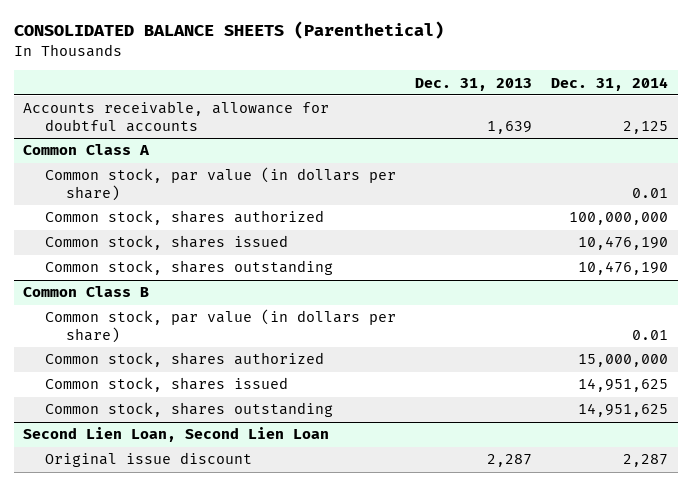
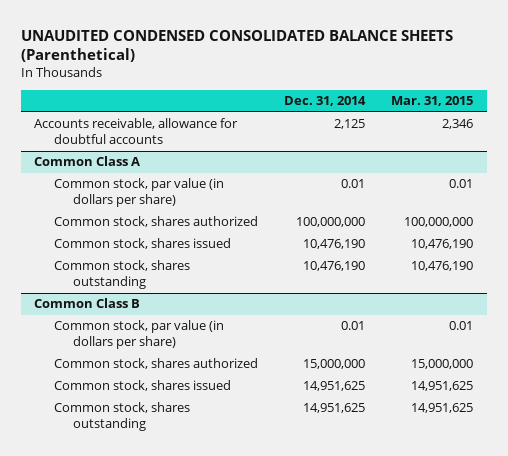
[13,21,444,40] CONSOLIDATED BALANCE SHEETS (Parenthetical) -> [21,29,454,63] UNAUDITED CONDENSED CONSOLIDATED BALANCE SHEETS (Parenthetical)
[415,77,533,91] Dec. 31, 2013 -> none
none -> [391,96,474,107] Mar. 31, 2015
[23,427,330,443] Second Lien Loan, Second Lien Loan -> none
[44,452,252,468] Original issue discount -> none

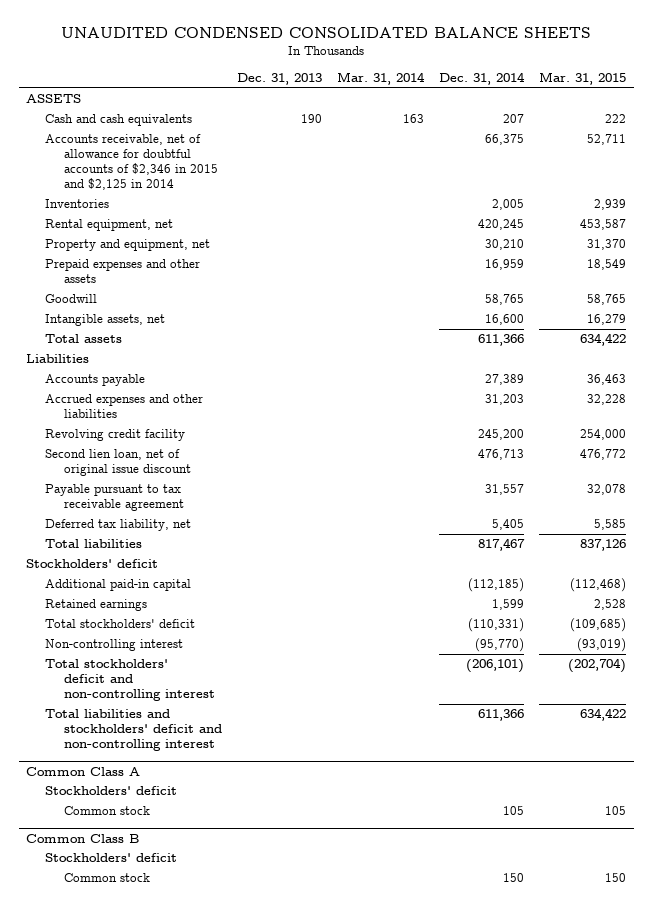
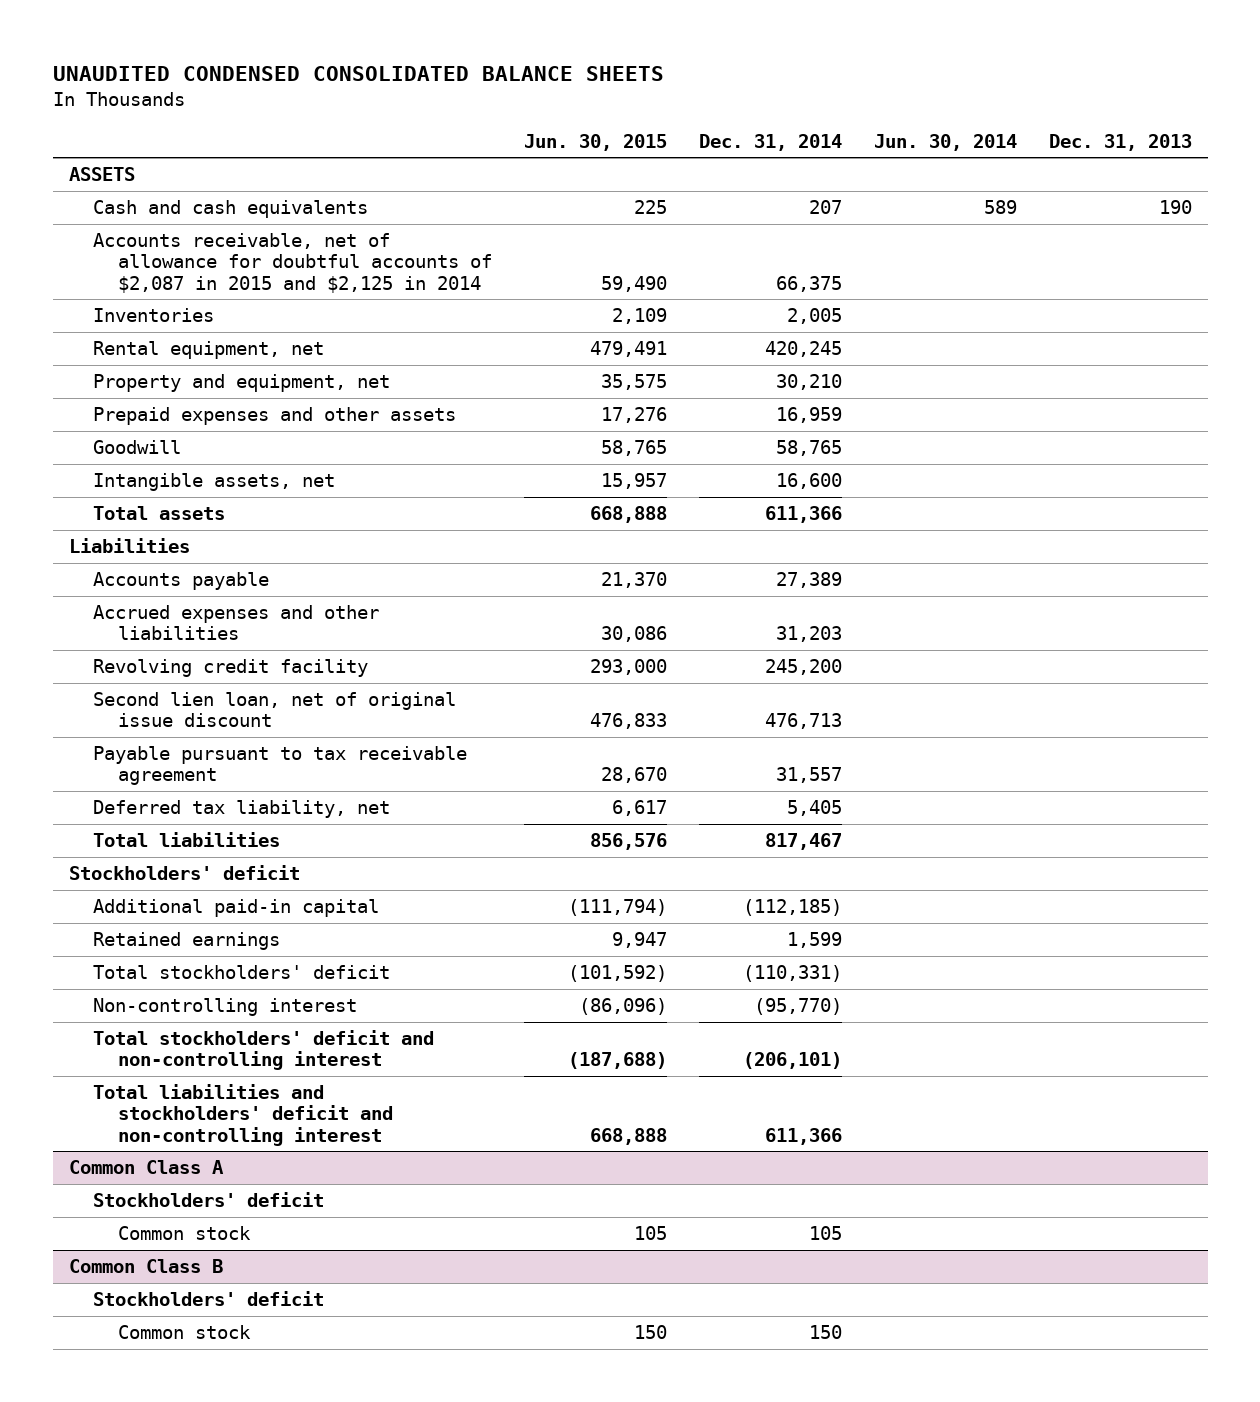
[336,72,425,86] Mar. 31, 2014 -> none
[539,72,627,86] Mar. 31, 2015 -> none
none -> [523,133,667,151] Jun. 30, 2015
none -> [873,133,1017,151] Jun. 30, 2014
[44,134,218,191] Accounts receivable, net of allowance for doubtful accounts of $2,346 in 2015 and $2,125 in 2014 -> [93,233,492,293] Accounts receivable, net of allowance for doubtful accounts of $2,087 in 2015 and $2,125 in 2014

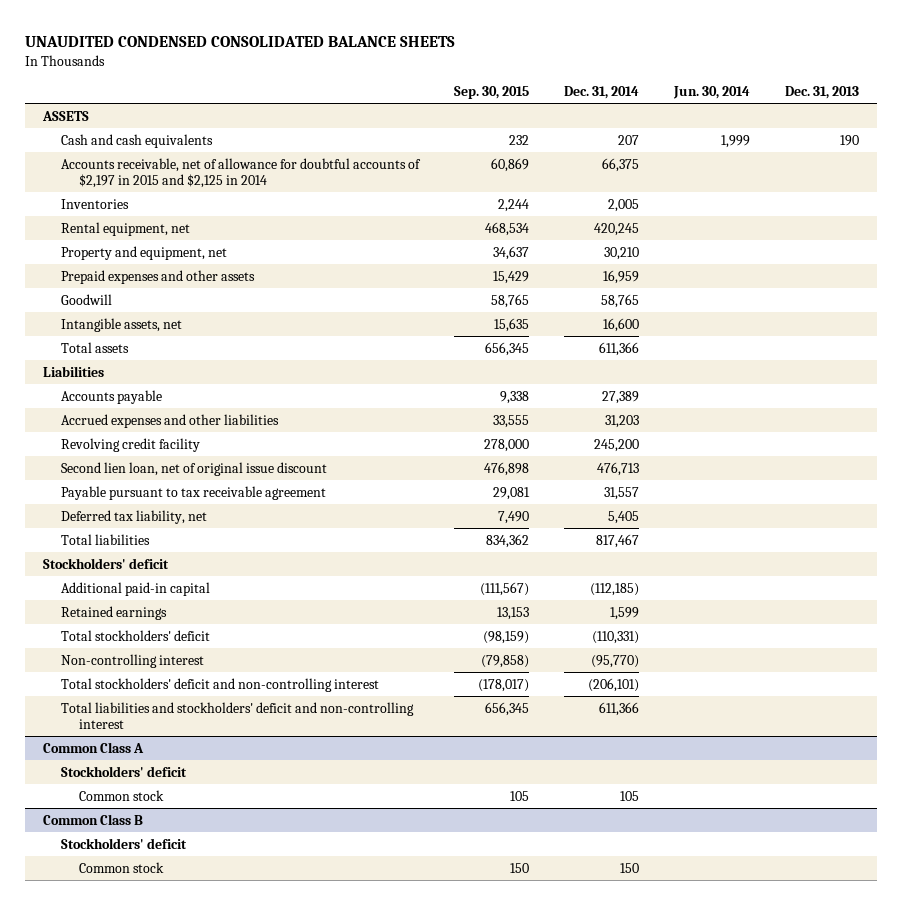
[523,133,667,151] Jun. 30, 2015 -> none
none -> [453,86,529,100] Sep. 30, 2015
[983,200,1017,215] 589 -> [721,134,751,148] 1,999
[93,233,492,293] Accounts receivable, net of allowance for doubtful accounts of $2,087 in 2015 and $2,125 in 2014 -> [60,157,421,189] Accounts receivable, net of allowance for doubtful accounts of $2,197 in 2015 and $2,125 in 2014

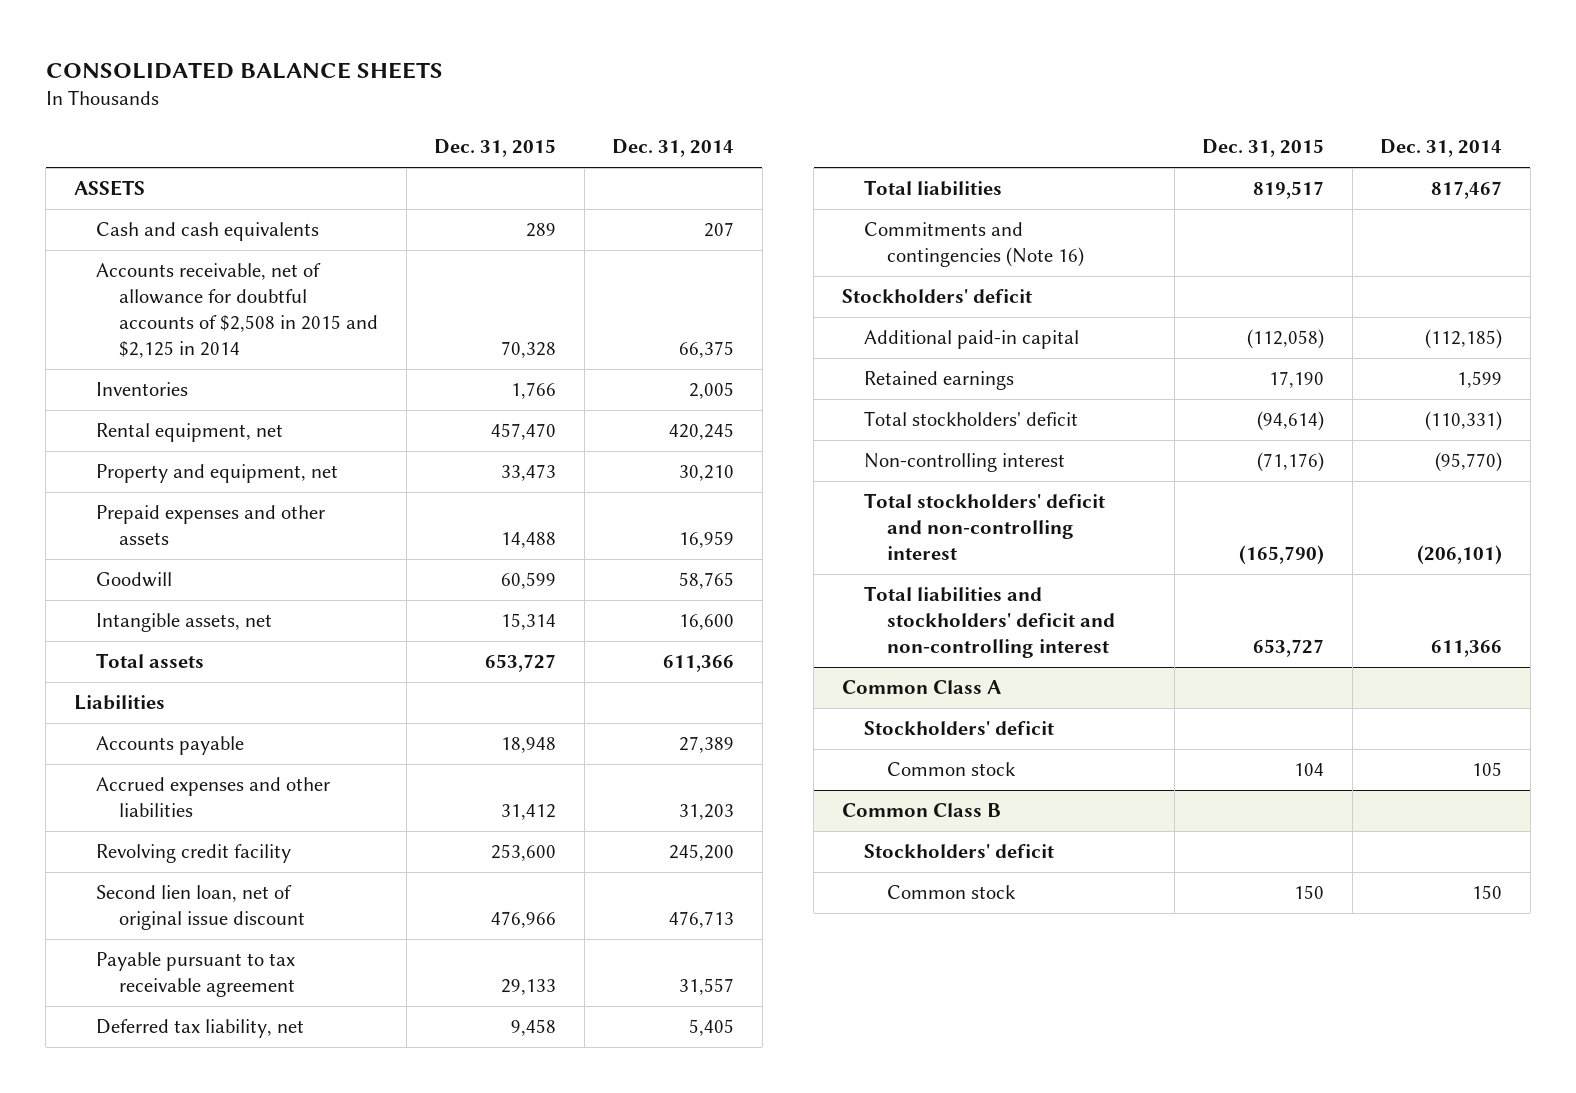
[25,35,456,47] UNAUDITED CONDENSED CONSOLIDATED BALANCE SHEETS -> [45,61,443,79] CONSOLIDATED BALANCE SHEETS
[453,86,529,100] Sep. 30, 2015 -> none
[673,86,751,100] Jun. 30, 2014 -> none
[785,86,860,100] Dec. 31, 2013 -> none
none -> [434,139,557,158] Dec. 31, 2015
[60,157,421,189] Accounts receivable, net of allowance for doubtful accounts of $2,197 in 2015 and $2,125 in 2014 -> [96,263,379,358] Accounts receivable, net of allowance for doubtful accounts of $2,508 in 2015 and $2,125 in 2014
none -> [864,222,1085,268] Commitments and contingencies (Note 16)

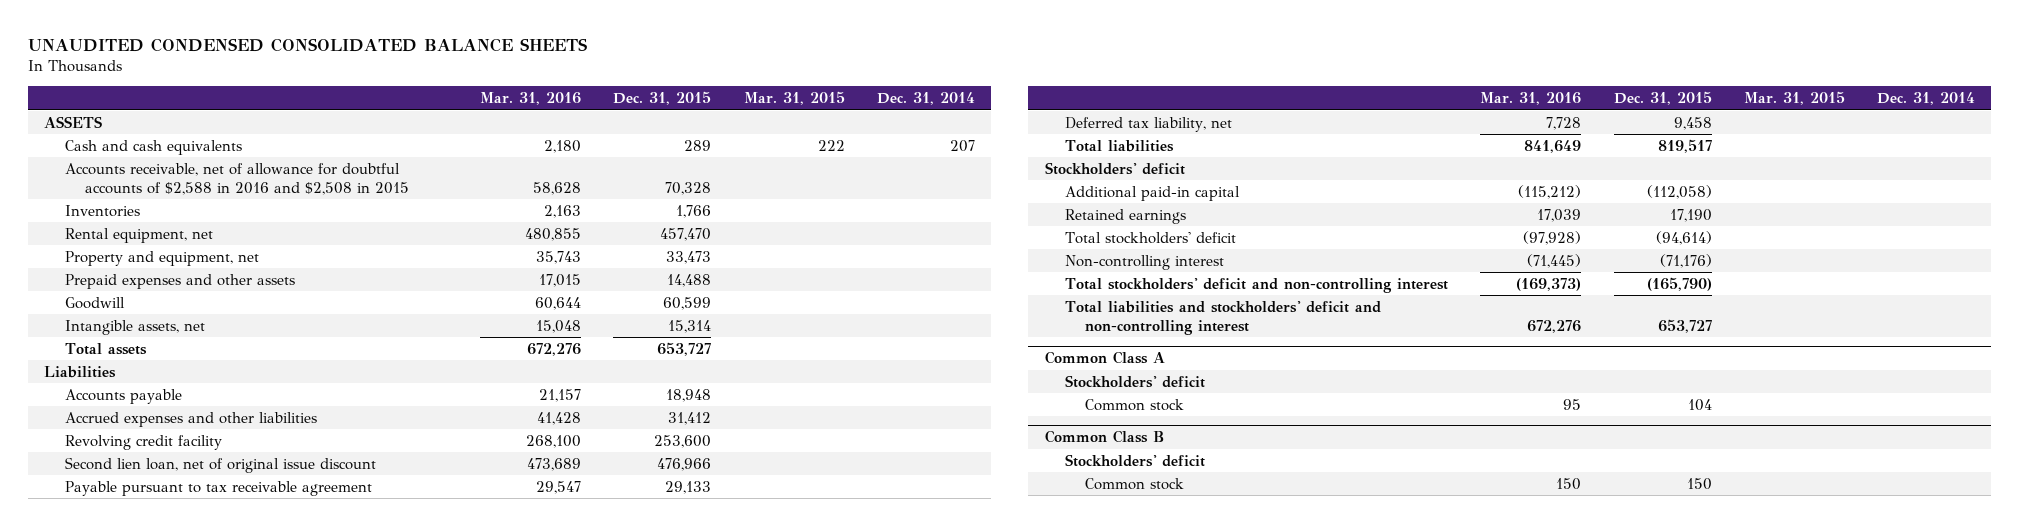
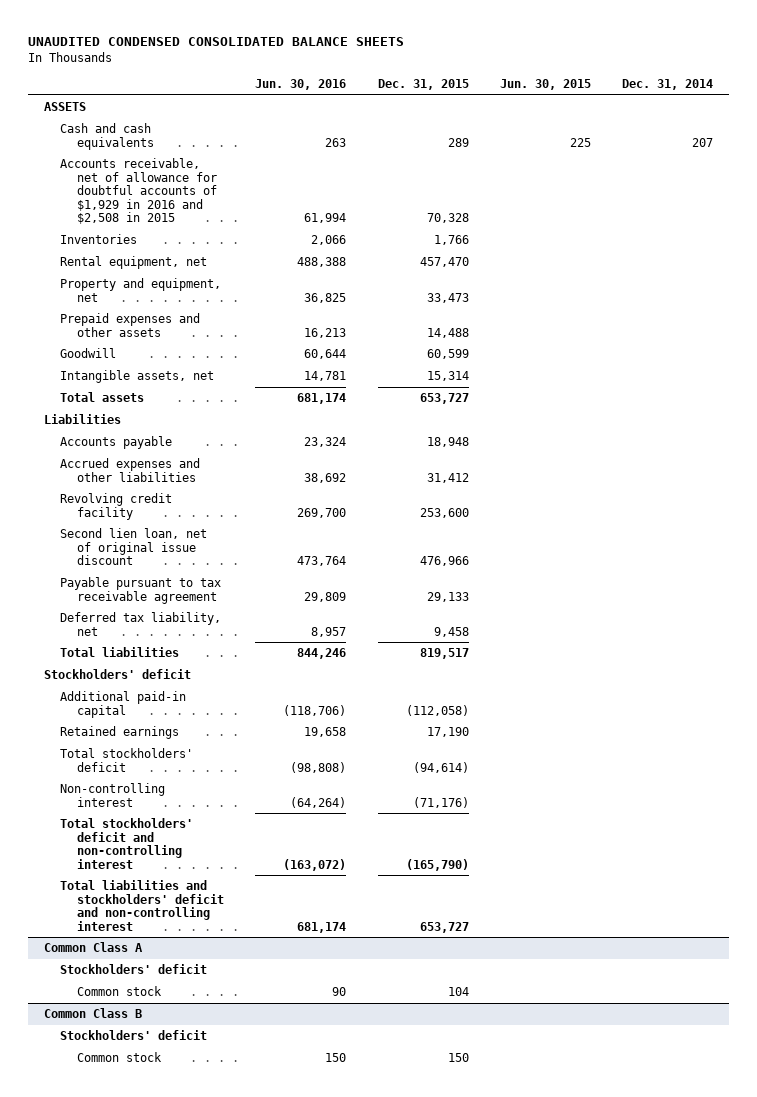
[479,92,581,106] Mar. 31, 2016 -> none
[743,91,845,106] Mar. 31, 2015 -> none
none -> [255,79,347,91] Jun. 30, 2016
none -> [500,79,592,91] Jun. 30, 2015
[64,162,409,195] Accounts receivable, net of allowance for doubtful accounts of $2,588 in 2016 and $2,508 in 2015 -> [60,157,217,225] Accounts receivable, net of allowance for doubtful accounts of $1,929 in 2016 and $2,508 in 2015

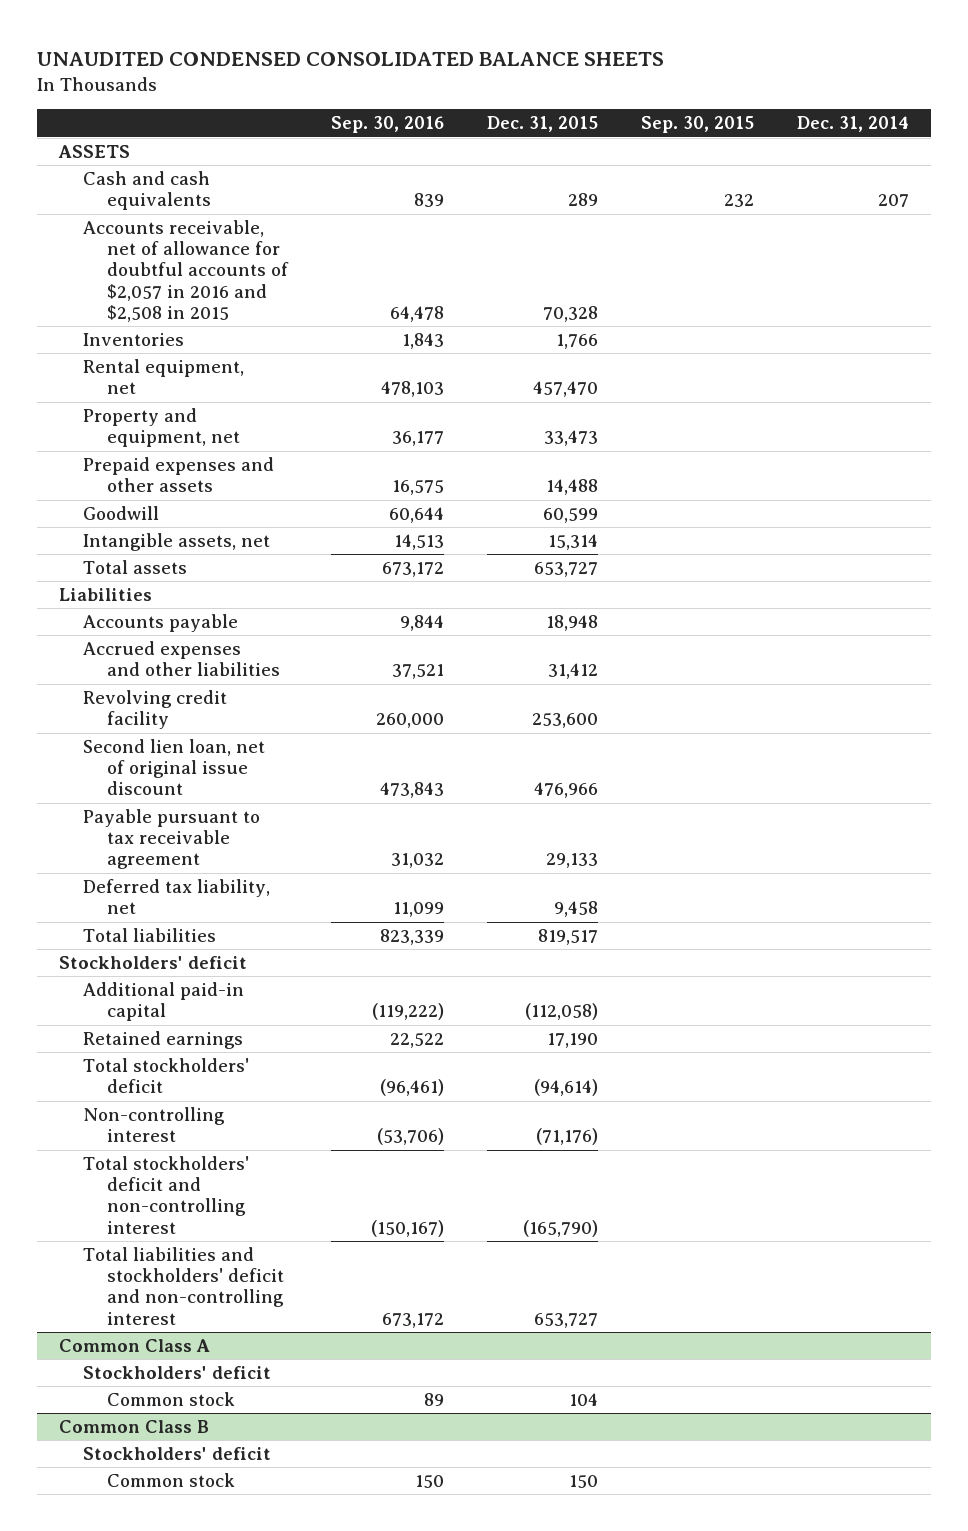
[255,79,347,91] Jun. 30, 2016 -> none
[500,79,592,91] Jun. 30, 2015 -> none
none -> [330,116,444,134] Sep. 30, 2016
none -> [640,116,754,134] Sep. 30, 2015
[60,157,217,225] Accounts receivable, net of allowance for doubtful accounts of $1,929 in 2016 and $2,508 in 2015 -> [82,220,289,322] Accounts receivable, net of allowance for doubtful accounts of $2,057 in 2016 and $2,508 in 2015

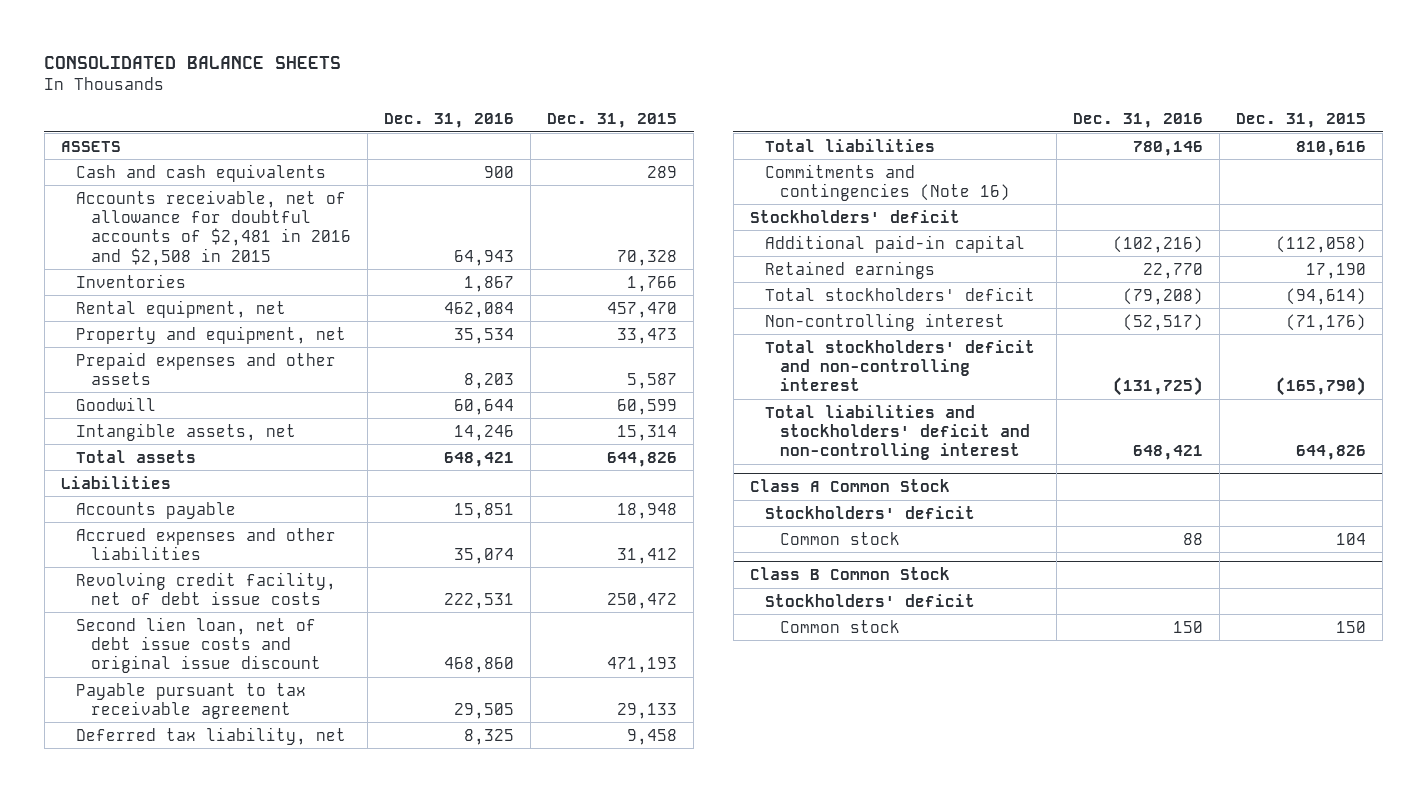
[37,51,665,66] UNAUDITED CONDENSED CONSOLIDATED BALANCE SHEETS -> [44,55,342,69] CONSOLIDATED BALANCE SHEETS
[330,116,444,134] Sep. 30, 2016 -> none
[640,116,754,134] Sep. 30, 2015 -> none
[797,116,910,133] Dec. 31, 2014 -> none
none -> [384,112,515,128] Dec. 31, 2016
[82,220,289,322] Accounts receivable, net of allowance for doubtful accounts of $2,057 in 2016 and $2,508 in 2015 -> [75,189,352,266] Accounts receivable, net of allowance for doubtful accounts of $2,481 in 2016 and $2,508 in 2015
[545,479,598,496] 14,488 -> [627,372,678,389] 5,587
[533,562,598,578] 653,727 -> [607,451,678,467] 644,826
[82,690,227,730] Revolving credit facility -> [75,571,336,605] Revolving credit facility, net of debt issue costs
[531,713,598,729] 253,600 -> [607,592,678,609] 250,472
[82,739,265,796] Second lien loan, net of original issue discount -> [75,616,322,674] Second lien loan, net of debt issue costs and original issue discount
[533,782,598,799] 476,966 -> [607,657,678,674] 471,193
[537,929,598,946] 819,517 -> [1296,140,1367,156] 810,616
none -> [764,163,1011,201] Commitments and contingencies (Note 16)
[533,1312,598,1328] 653,727 -> [1296,445,1367,461] 644,826
[59,1339,211,1353] Common Class A -> [749,479,950,493] Class A Common Stock
[59,1420,210,1434] Common Class B -> [749,567,950,581] Class B Common Stock

